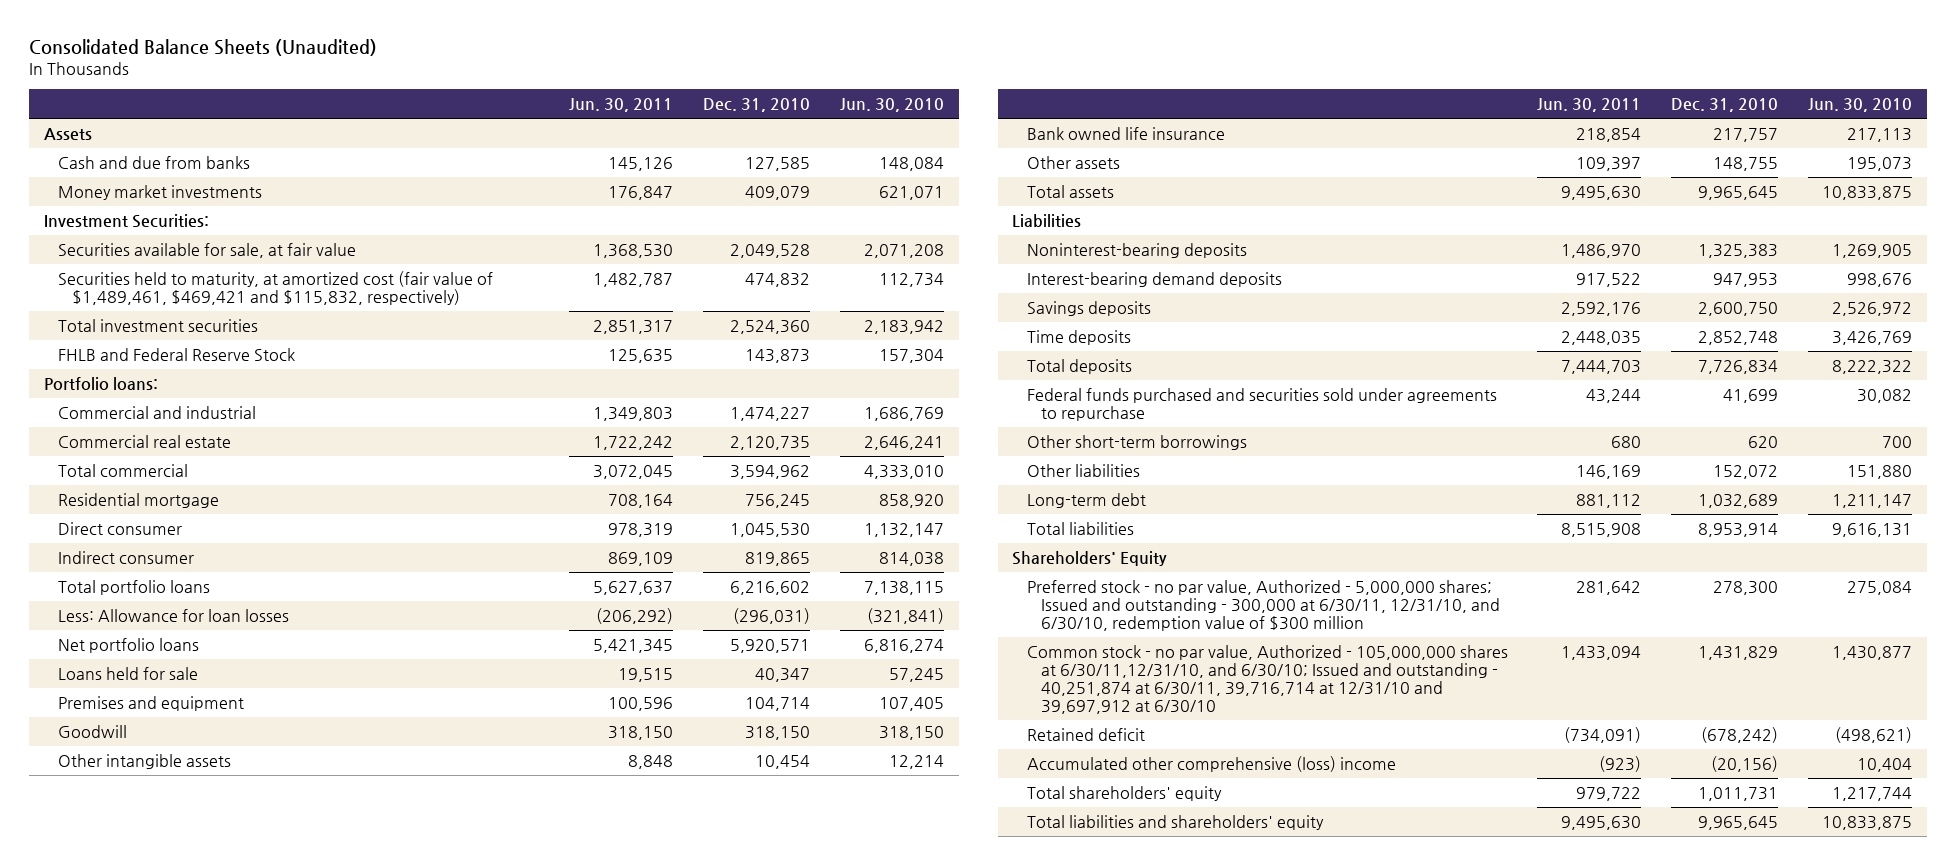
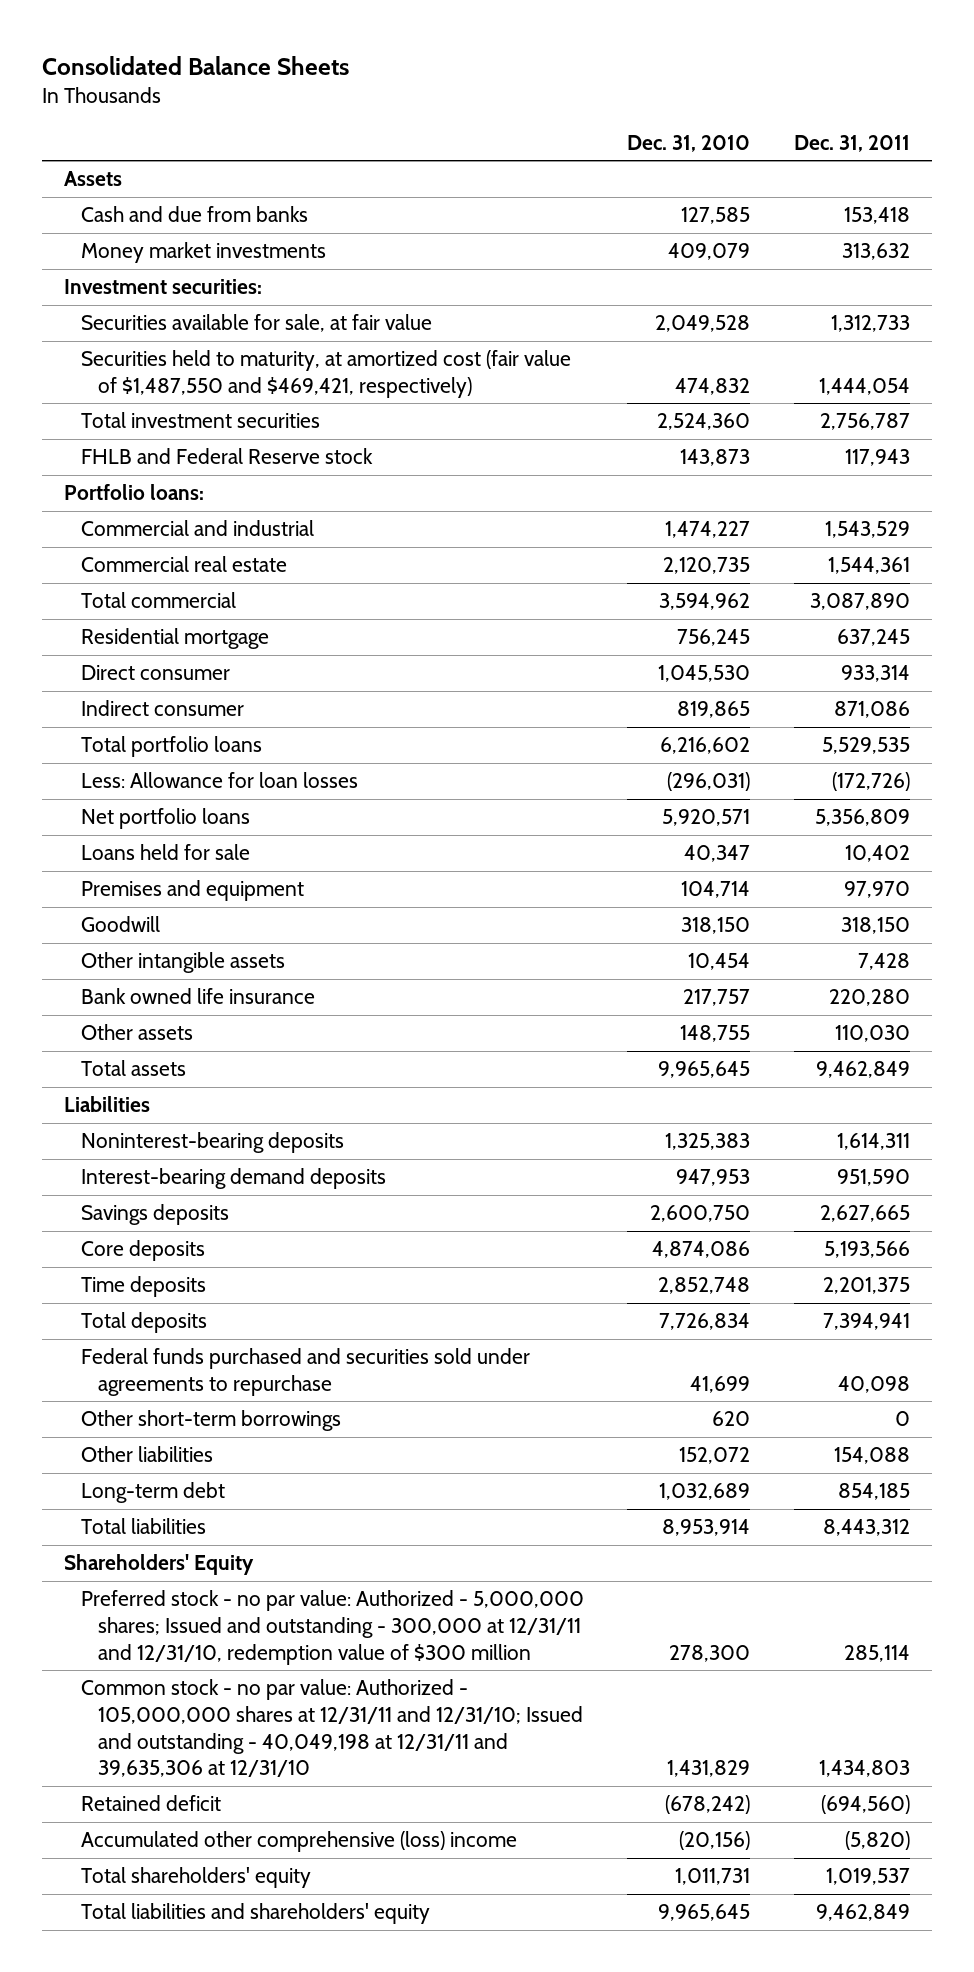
[29,39,378,57] Consolidated Balance Sheets (Unaudited) -> [41,55,349,75] Consolidated Balance Sheets
[569,98,674,113] Jun. 30, 2011 -> none
[840,98,945,113] Jun. 30, 2010 -> none
none -> [793,134,910,152] Dec. 31, 2011
[44,213,210,228] Investment Securities: -> [63,279,262,295] Investment securities:
[58,270,494,305] Securities held to maturity, at amortized cost (fair value of $1,489,461, $469,421 and $115,832, respectively) -> [80,350,571,399] Securities held to maturity, at amortized cost (fair value of $1,487,550 and $469,421, respectively)
[58,347,296,361] FHLB and Federal Reserve Stock -> [80,448,373,465] FHLB and Federal Reserve stock
none -> [80,1240,205,1262] Core deposits
[1026,579,1500,631] Preferred stock - no par value, Authorized - 5,000,000 shares; Issued and outstanding - 300,000 at 6/30/11, 12/31/10, and 6/30/10, redemption value of $300 million -> [80,1590,584,1665] Preferred stock - no par value: Authorized - 5,000,000 shares; Issued and outstanding - 300,000 at 12/31/11 and 12/31/10, redemption value of $300 million
[1026,644,1508,714] Common stock - no par value, Authorized - 105,000,000 shares at 6/30/11,12/31/10, and 6/30/10; Issued and outstanding - 40,251,874 at 6/30/11, 39,716,714 at 12/31/10 and 39,697,912 at 6/30/10 -> [80,1679,583,1778] Common stock - no par value: Authorized - 105,000,000 shares at 12/31/11 and 12/31/10; Issued and outstanding - 40,049,198 at 12/31/11 and 39,635,306 at 12/31/10

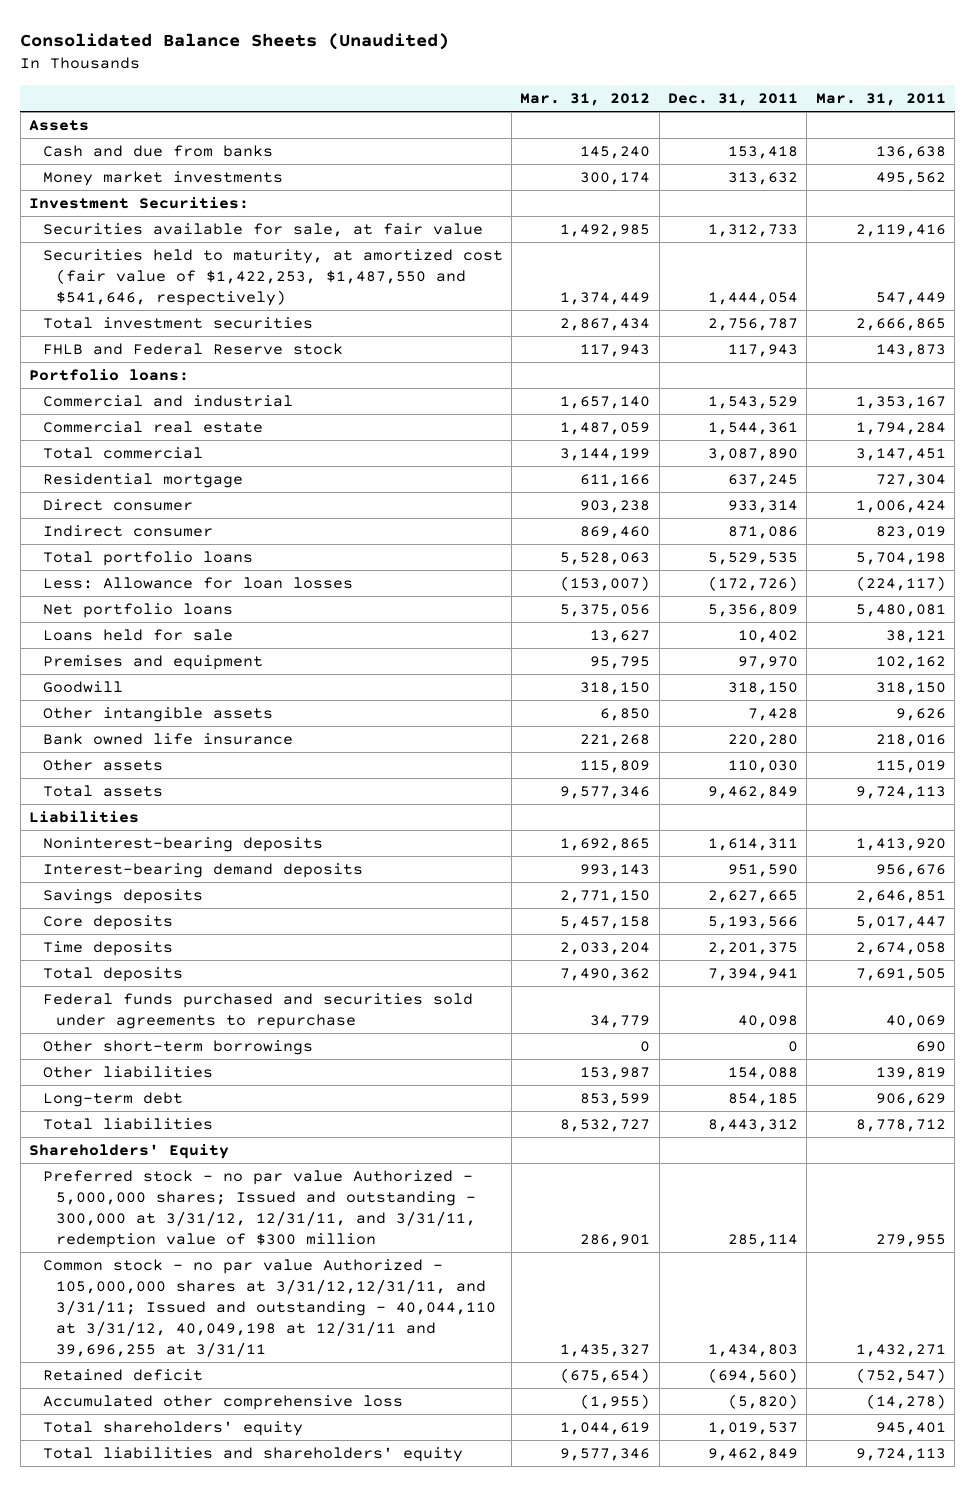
[41,55,349,75] Consolidated Balance Sheets -> [20,33,450,51] Consolidated Balance Sheets (Unaudited)
[627,134,751,152] Dec. 31, 2010 -> none
none -> [520,92,651,106] Mar. 31, 2012
none -> [815,92,946,106] Mar. 31, 2011
[63,279,262,295] Investment securities: -> [29,196,250,209] Investment Securities:
[80,350,571,399] Securities held to maturity, at amortized cost (fair value of $1,487,550 and $469,421, respectively) -> [42,248,503,307] Securities held to maturity, at amortized cost (fair value of $1,422,253, $1,487,550 and $541,646, respectively)
[80,1590,584,1665] Preferred stock - no par value: Authorized - 5,000,000 shares; Issued and outstanding - 300,000 at 12/31/11 and 12/31/10, redemption value of $300 million -> [42,1169,477,1249] Preferred stock - no par value Authorized - 5,000,000 shares; Issued and outstanding - 300,000 at 3/31/12, 12/31/11, and 3/31/11, redemption value of $300 million
[80,1679,583,1778] Common stock - no par value: Authorized - 105,000,000 shares at 12/31/11 and 12/31/10; Issued and outstanding - 40,049,198 at 12/31/11 and 39,635,306 at 12/31/10 -> [42,1258,497,1358] Common stock - no par value Authorized - 105,000,000 shares at 3/31/12,12/31/11, and 3/31/11; Issued and outstanding - 40,044,110 at 3/31/12, 40,049,198 at 12/31/11 and 39,696,255 at 3/31/11
[80,1831,517,1853] Accumulated other comprehensive (loss) income -> [42,1394,403,1410] Accumulated other comprehensive loss

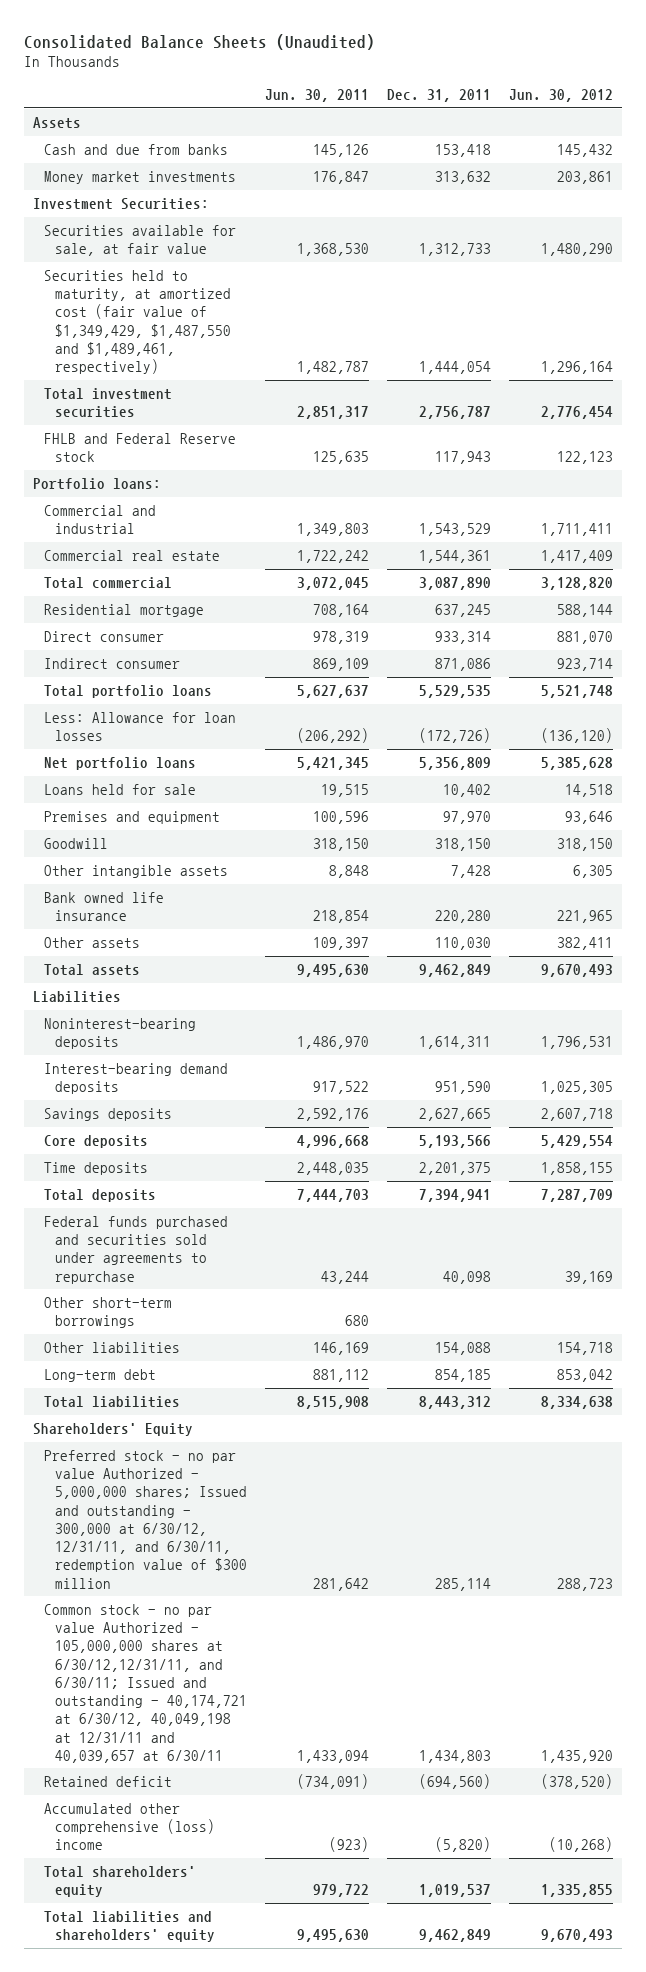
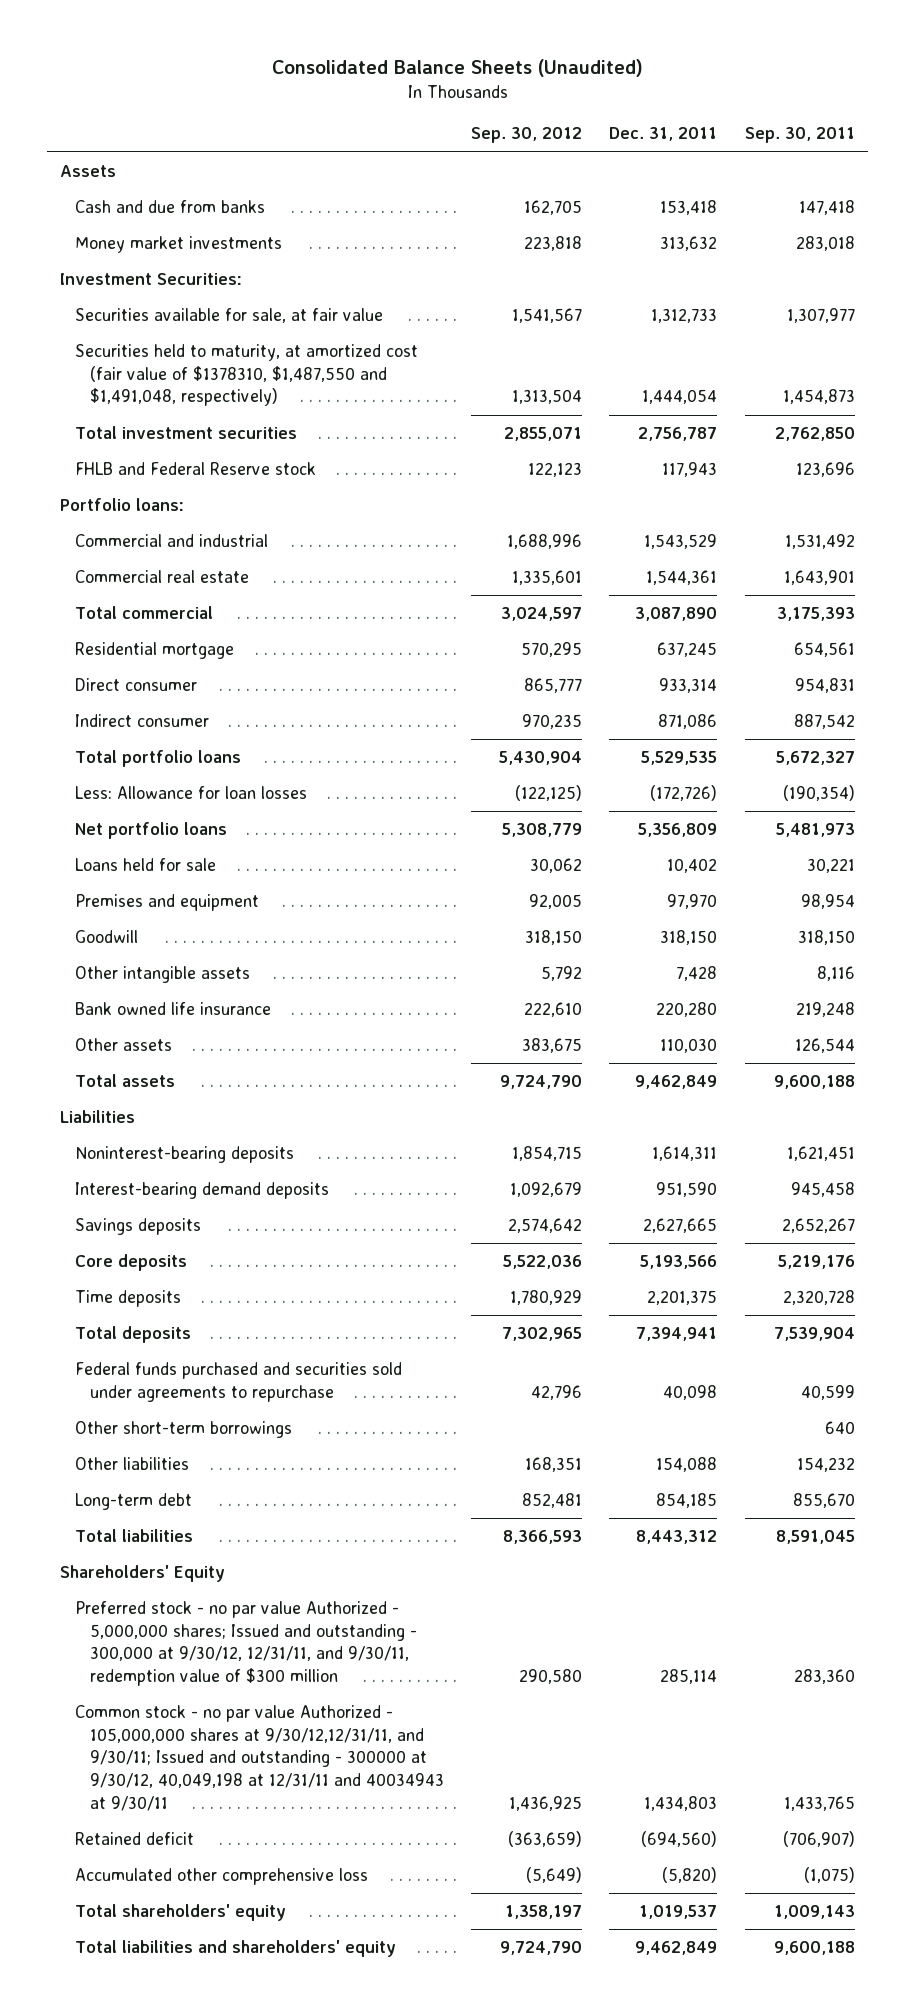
[265,88,370,102] Jun. 30, 2011 -> none
[509,88,614,102] Jun. 30, 2012 -> none
none -> [471,127,583,144] Sep. 30, 2012
none -> [744,127,855,144] Sep. 30, 2011
[44,269,232,375] Securities held to maturity, at amortized cost (fair value of $1,349,429, $1,487,550 and $1,489,461, respectively) -> [75,344,419,407] Securities held to maturity, at amortized cost (fair value of $1378310, $1,487,550 and $1,491,048, respectively)
[44,1449,248,1589] Preferred stock - no par value Authorized - 5,000,000 shares; Issued and outstanding - 300,000 at 6/30/12, 12/31/11, and 6/30/11, redemption value of $300 million -> [75,1601,417,1687] Preferred stock - no par value Authorized - 5,000,000 shares; Issued and outstanding - 300,000 at 9/30/12, 12/31/11, and 9/30/11, redemption value of $300 million
[44,1603,248,1763] Common stock - no par value Authorized - 105,000,000 shares at 6/30/12,12/31/11, and 6/30/11; Issued and outstanding - 40,174,721 at 6/30/12, 40,049,198 at 12/31/11 and 40,039,657 at 6/30/11 -> [75,1705,444,1811] Common stock - no par value Authorized - 105,000,000 shares at 9/30/12,12/31/11, and 9/30/11; Issued and outstanding - 300000 at 9/30/12, 40,049,198 at 12/31/11 and 40034943 at 9/30/11
[44,1802,216,1851] Accumulated other comprehensive (loss) income -> [75,1868,369,1886] Accumulated other comprehensive loss

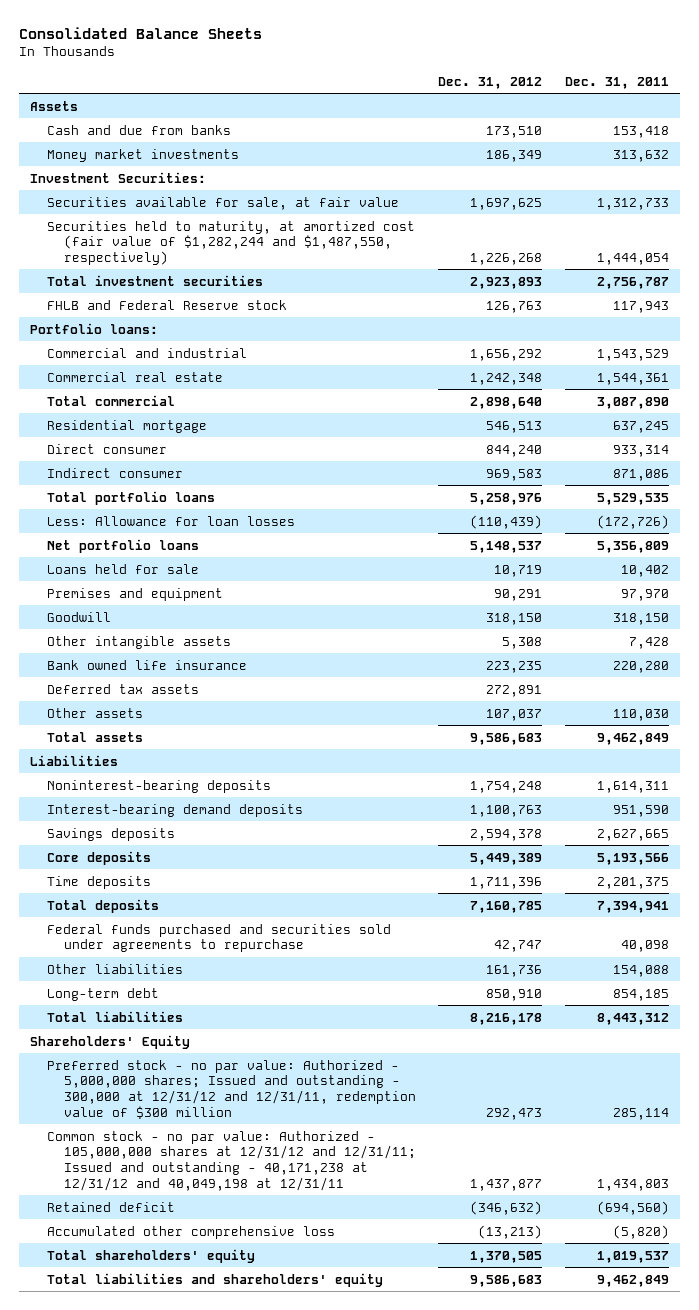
[271,59,643,78] Consolidated Balance Sheets (Unaudited) -> [18,26,262,39] Consolidated Balance Sheets
[471,127,583,144] Sep. 30, 2012 -> none
[744,127,855,144] Sep. 30, 2011 -> none
none -> [438,76,543,89] Dec. 31, 2012
[75,344,419,407] Securities held to maturity, at amortized cost (fair value of $1378310, $1,487,550 and $1,491,048, respectively) -> [46,220,415,266] Securities held to maturity, at amortized cost (fair value of $1,282,244 and $1,487,550, respectively)
none -> [46,683,199,694] Deferred tax assets
[75,1421,293,1439] Other short-term borrowings -> none
[75,1601,417,1687] Preferred stock - no par value Authorized - 5,000,000 shares; Issued and outstanding - 300,000 at 9/30/12, 12/31/11, and 9/30/11, redemption value of $300 million -> [46,1059,416,1119] Preferred stock - no par value: Authorized - 5,000,000 shares; Issued and outstanding - 300,000 at 12/31/12 and 12/31/11, redemption value of $300 million
[75,1705,444,1811] Common stock - no par value Authorized - 105,000,000 shares at 9/30/12,12/31/11, and 9/30/11; Issued and outstanding - 300000 at 9/30/12, 40,049,198 at 12/31/11 and 40034943 at 9/30/11 -> [46,1130,416,1191] Common stock - no par value: Authorized - 105,000,000 shares at 12/31/12 and 12/31/11; Issued and outstanding - 40,171,238 at 12/31/12 and 40,049,198 at 12/31/11

